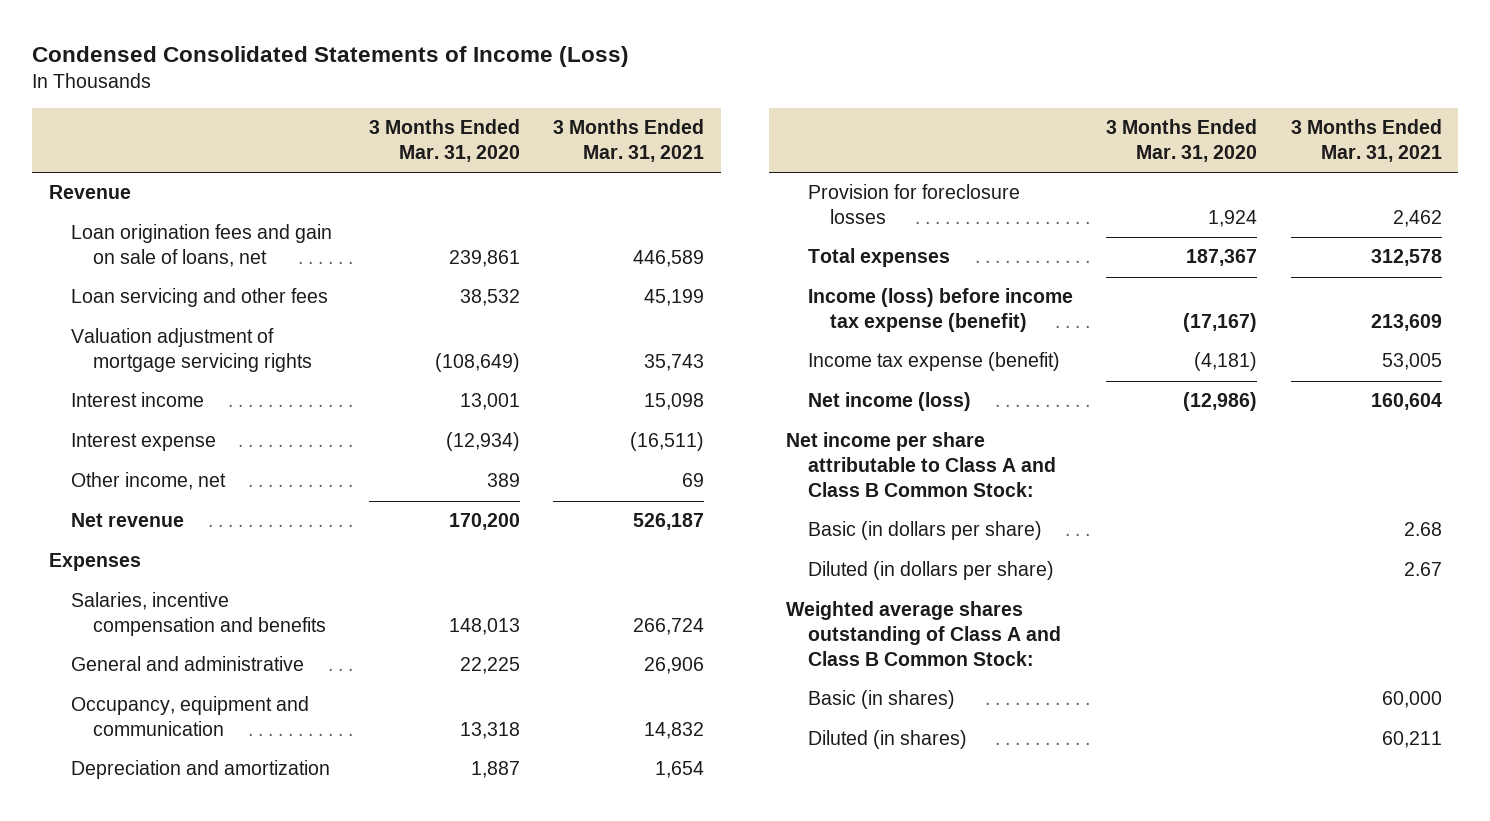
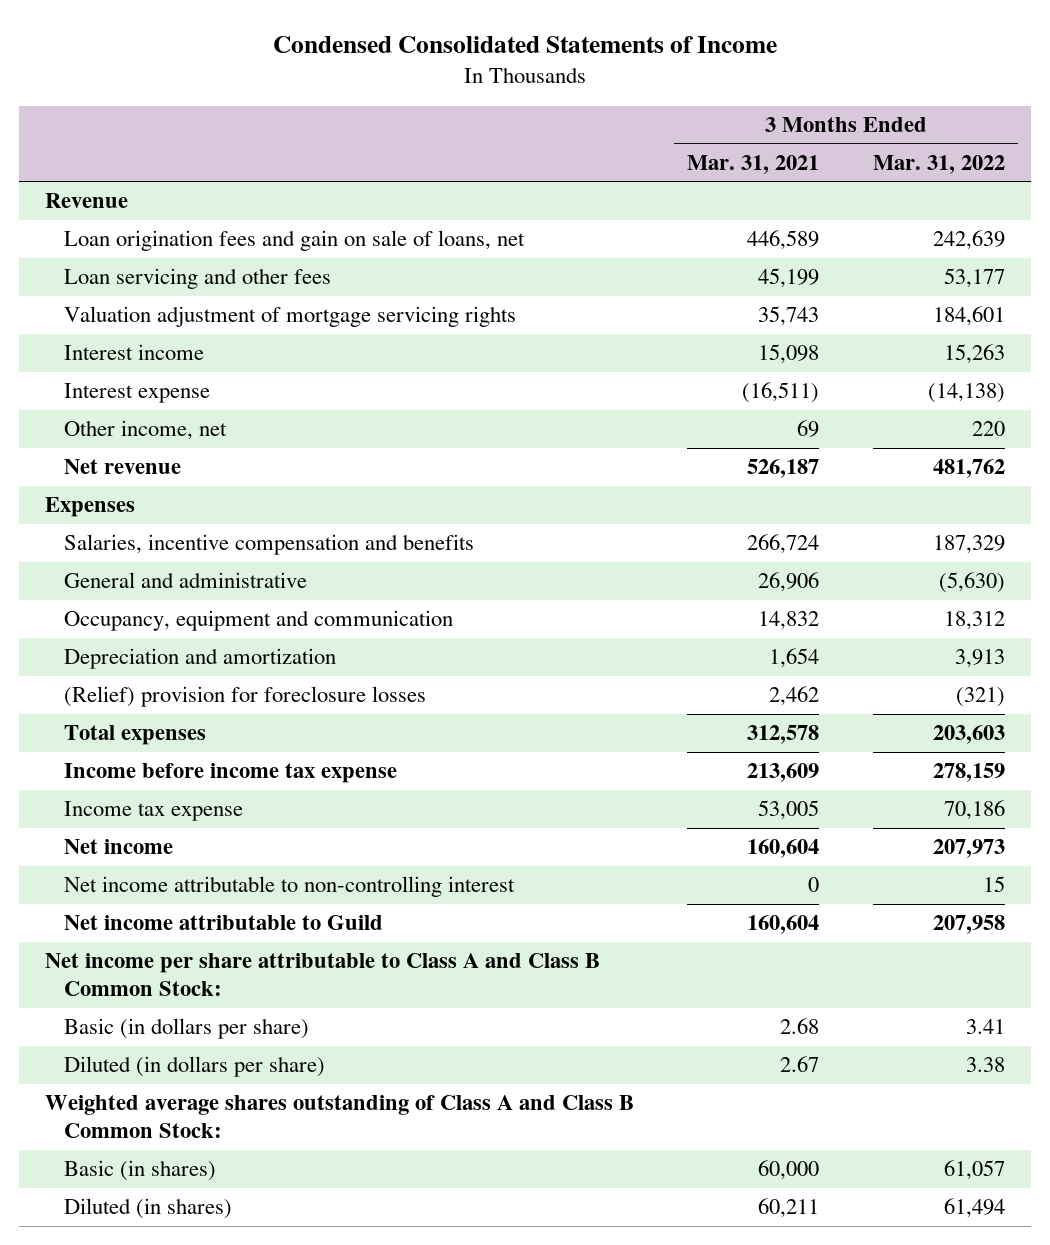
[32,46,630,68] Condensed Consolidated Statements of Income (Loss) -> [272,36,777,54] Condensed Consolidated Statements of Income
[369,119,521,162] 3 Months Ended Mar. 31, 2020 -> none
none -> [872,154,1005,174] Mar. 31, 2022
[808,184,1021,225] Provision for foreclosure losses -> [63,686,426,708] (Relief) provision for foreclosure losses
[808,288,1074,333] Income (loss) before income tax expense (benefit) -> [63,763,397,784] Income before income tax expense
[808,352,1061,372] Income tax expense (benefit) -> [63,801,243,822] Income tax expense
none -> [63,839,173,855] Net income
none -> [63,876,515,898] Net income attributable to non-controlling interest
[808,392,972,412] Net income (loss) -> [63,915,383,931] Net income attributable to Guild

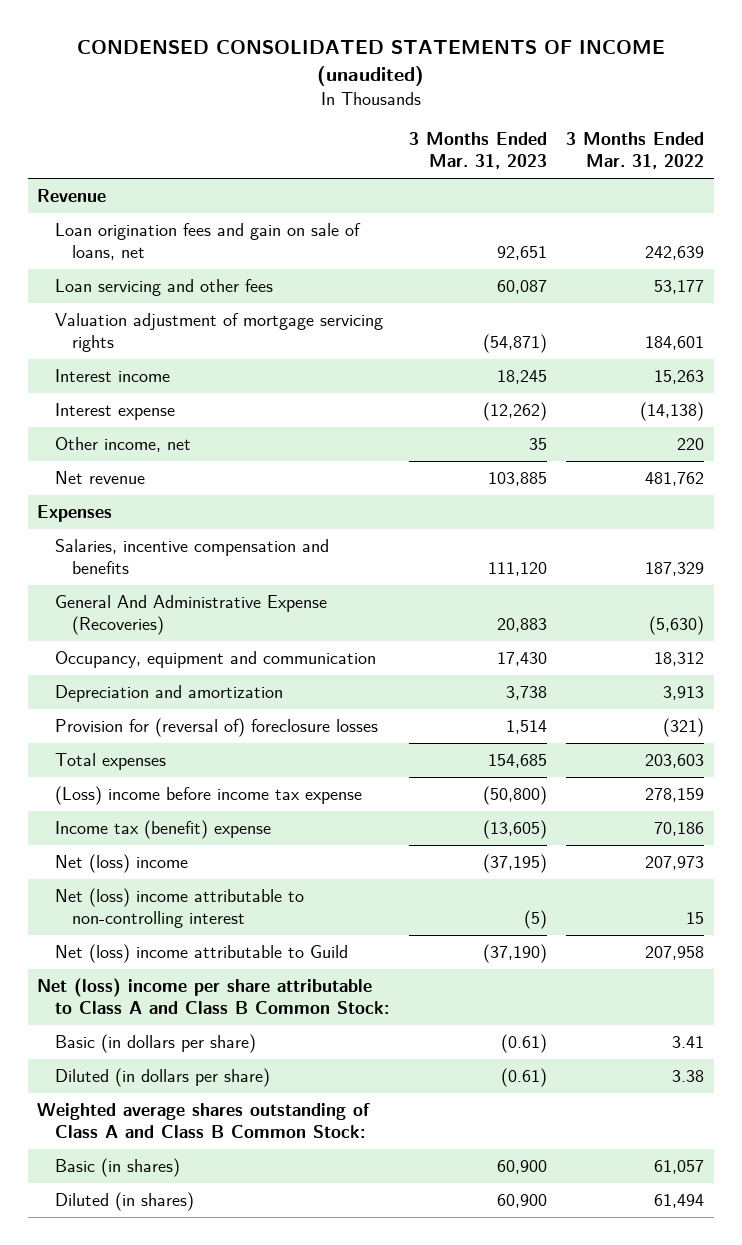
[272,36,777,54] Condensed Consolidated Statements of Income -> [76,40,665,87] CONDENSED CONSOLIDATED STATEMENTS OF INCOME (unaudited)
[687,154,820,174] Mar. 31, 2021 -> none
none -> [408,132,547,169] 3 Months Ended Mar. 31, 2023
[63,572,307,589] General and administrative -> [54,595,327,636] General And Administrative Expense (Recoveries)
[63,686,426,708] (Relief) provision for foreclosure losses -> [54,718,378,738] Provision for (reversal of) foreclosure losses
[63,763,397,784] Income before income tax expense -> [54,786,362,806] (Loss) income before income tax expense
[63,801,243,822] Income tax expense -> [54,820,271,840] Income tax (benefit) expense
[63,839,173,855] Net income -> [54,854,188,874] Net (loss) income
[63,876,515,898] Net income attributable to non-controlling interest -> [54,888,304,929] Net (loss) income attributable to non-controlling interest
[63,915,383,931] Net income attributable to Guild -> [54,944,348,964] Net (loss) income attributable to Guild
[45,953,601,997] Net income per share attributable to Class A and Class B Common Stock: -> [37,978,389,1015] Net (loss) income per share attributable to Class A and Class B Common Stock:

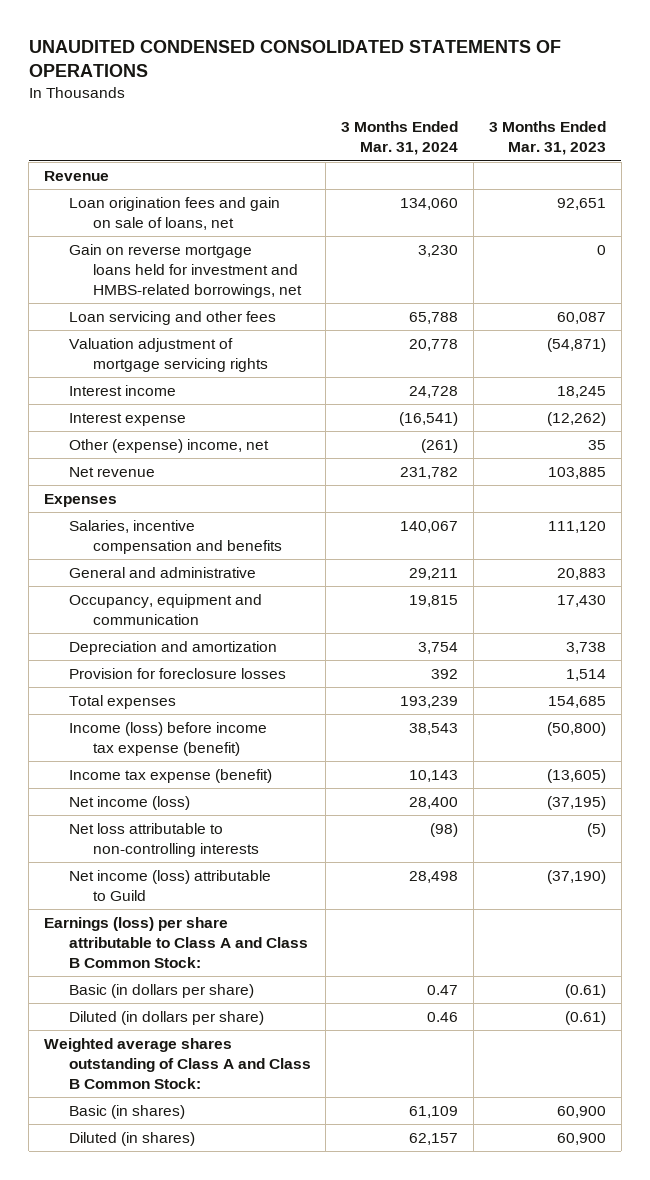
[76,40,665,87] CONDENSED CONSOLIDATED STATEMENTS OF INCOME (unaudited) -> [28,39,561,77] UNAUDITED CONDENSED CONSOLIDATED STATEMENTS OF OPERATIONS
[566,132,705,169] 3 Months Ended Mar. 31, 2022 -> none
none -> [341,121,459,156] 3 Months Ended Mar. 31, 2024
none -> [68,243,303,299] Gain on reverse mortgage loans held for investment and HMBS-related borrowings, net
[54,437,191,453] Other income, net -> [68,438,269,453] Other (expense) income, net
[54,595,327,636] General And Administrative Expense (Recoveries) -> [68,566,256,578] General and administrative
[54,718,378,738] Provision for (reversal of) foreclosure losses -> [68,667,286,679] Provision for foreclosure losses
[54,786,362,806] (Loss) income before income tax expense -> [68,721,267,757] Income (loss) before income tax expense (benefit)
[54,820,271,840] Income tax (benefit) expense -> [68,768,272,783] Income tax expense (benefit)
[54,854,188,874] Net (loss) income -> [68,795,190,810] Net income (loss)
[54,888,304,929] Net (loss) income attributable to non-controlling interest -> [68,822,260,858] Net loss attributable to non-controlling interests
[54,944,348,964] Net (loss) income attributable to Guild -> [68,869,271,902] Net income (loss) attributable to Guild
[37,978,389,1015] Net (loss) income per share attributable to Class A and Class B Common Stock: -> [44,916,308,969] Earnings (loss) per share attributable to Class A and Class B Common Stock:

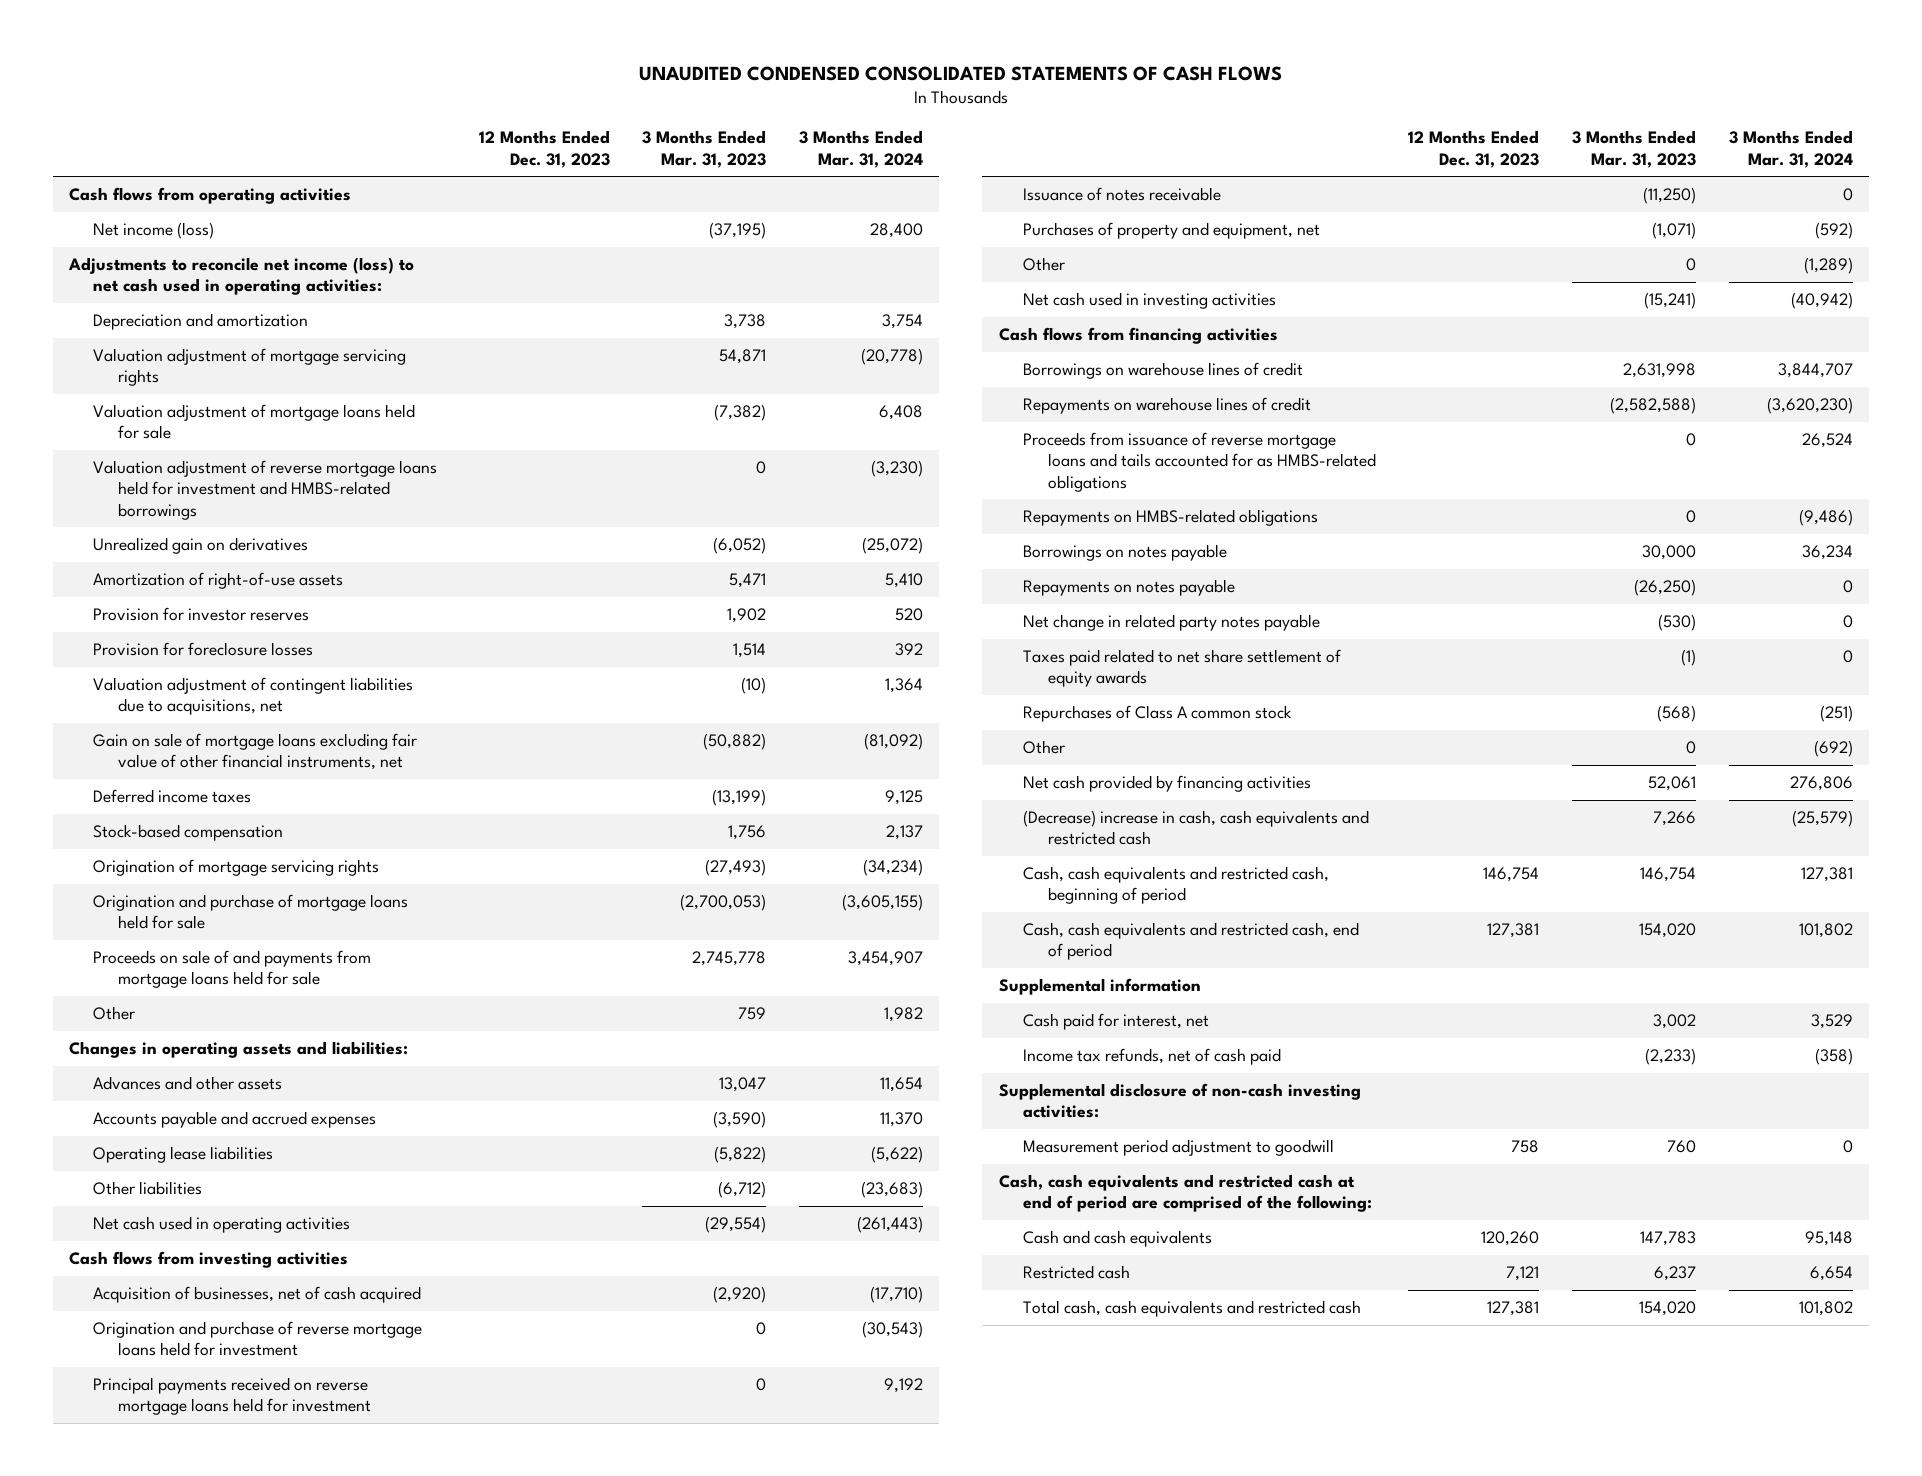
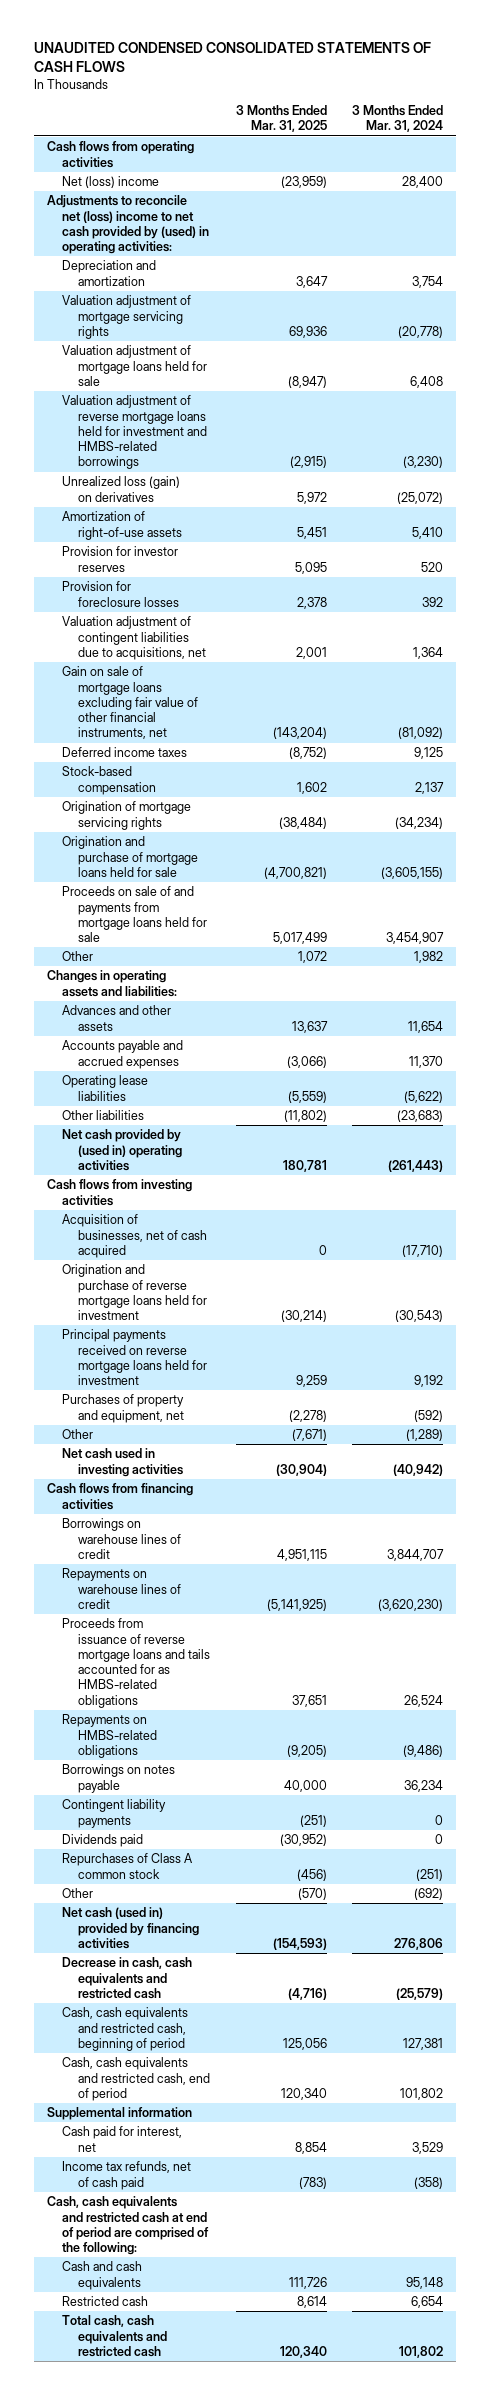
[478,130,610,168] 12 Months Ended Dec. 31, 2023 -> none
[642,130,767,168] 3 Months Ended Mar. 31, 2023 -> none
none -> [235,105,327,133] 3 Months Ended Mar. 31, 2025
[93,222,215,240] Net income (loss) -> [62,176,160,189] Net (loss) income
[68,257,415,296] Adjustments to reconcile net income (loss) to net cash used in operating activities: -> [46,195,210,255] Adjustments to reconcile net (loss) income to net cash provided by (used) in operating activities:
[93,537,309,555] Unrealized gain on derivatives -> [62,476,181,502] Unrealized loss (gain) on derivatives
[93,1216,351,1234] Net cash used in operating activities -> [62,1129,182,1171] Net cash provided by (used in) operating activities
[1023,187,1222,202] Issuance of notes receivable -> none
[1023,579,1236,597] Repayments on notes payable -> none
[1023,614,1321,632] Net change in related party notes payable -> none
[1023,649,1342,688] Taxes paid related to net share settlement of equity awards -> none
none -> [62,1799,167,1828] Contingent liability payments
none -> [62,1834,144,1848] Dividends paid
[1023,775,1312,793] Net cash provided by financing activities -> [62,1907,199,1949] Net cash (used in) provided by financing activities
[1023,810,1370,846] (Decrease) increase in cash, cash equivalents and restricted cash -> [62,1957,193,1999] Decrease in cash, cash equivalents and restricted cash
[998,1083,1361,1119] Supplemental disclosure of non-cash investing activities: -> none
[1023,1139,1335,1157] Measurement period adjustment to goodwill -> none

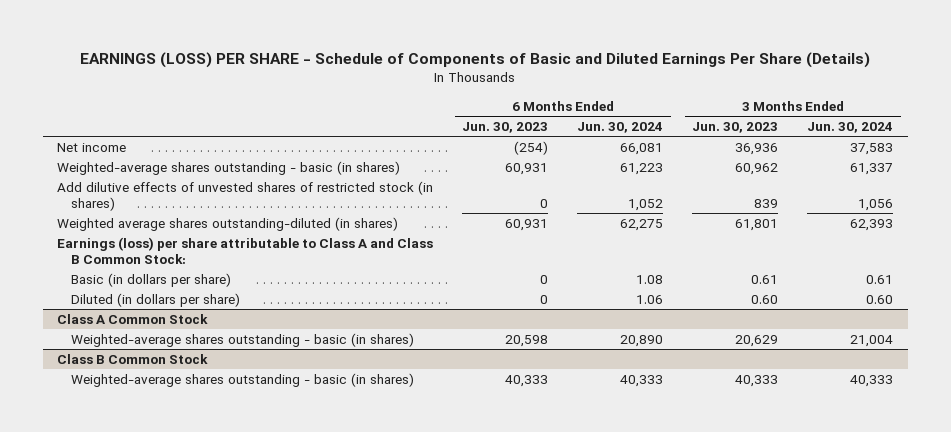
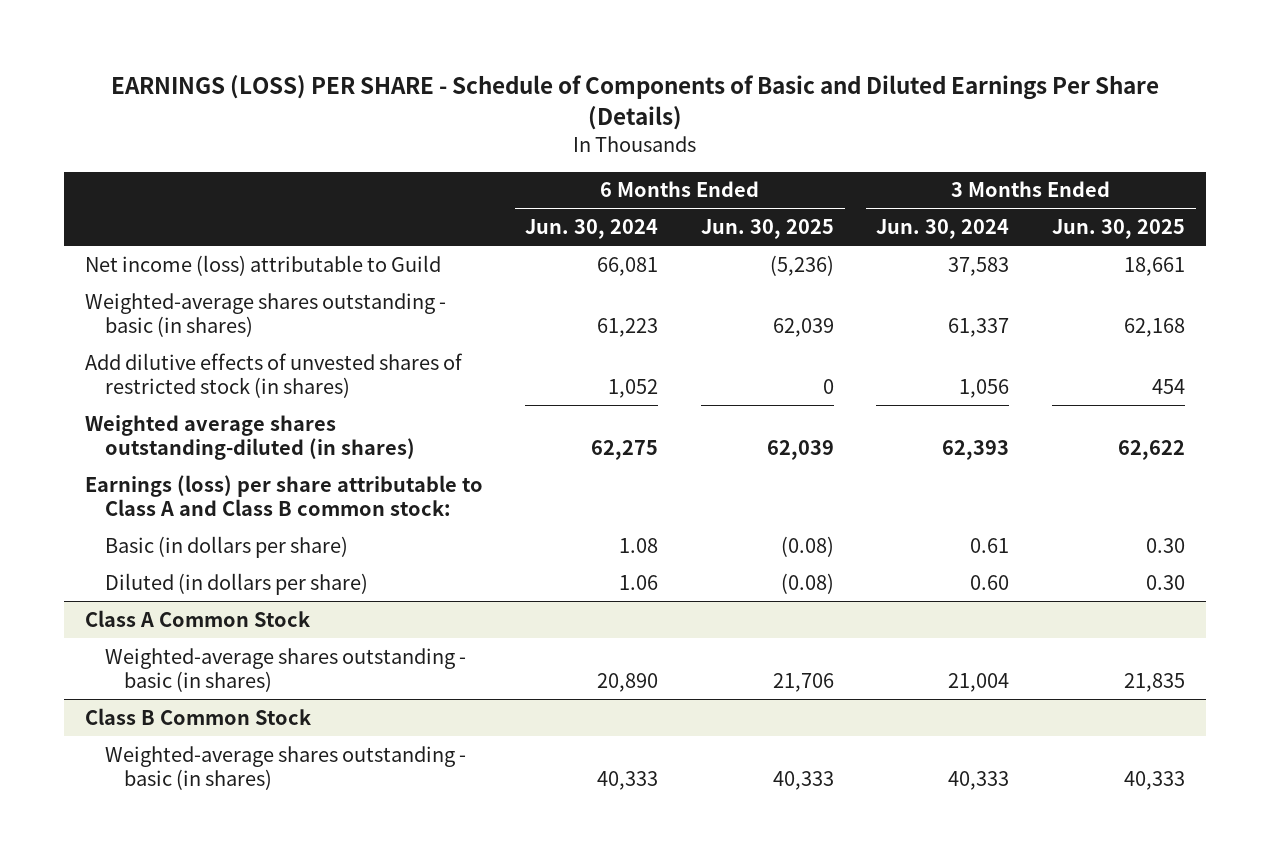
[462,121,549,133] Jun. 30, 2023 -> none
[692,121,779,133] Jun. 30, 2023 -> none
none -> [700,219,834,240] Jun. 30, 2025
none -> [1051,219,1185,240] Jun. 30, 2025
[57,142,127,152] Net income -> [84,254,441,276] Net income (loss) attributable to Guild
[57,236,434,264] Earnings (loss) per share attributable to Class A and Class B Common Stock: -> [84,474,483,517] Earnings (loss) per share attributable to Class A and Class B common stock:

